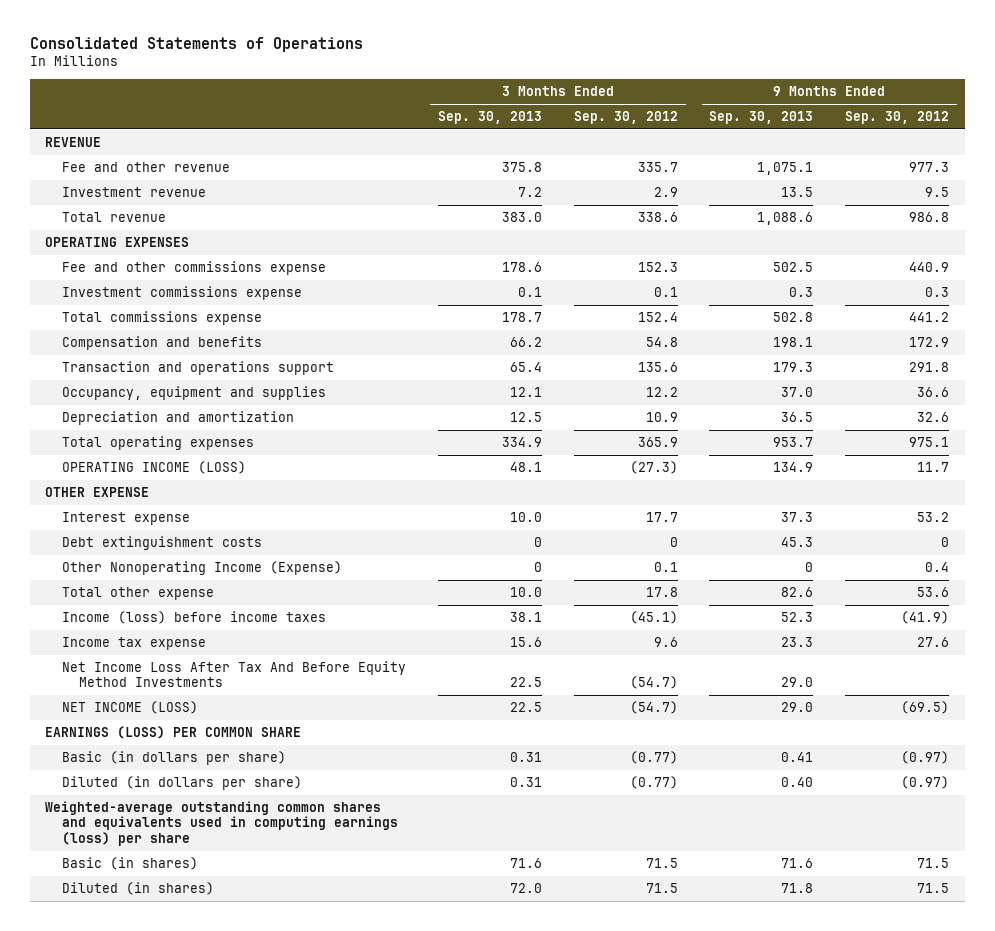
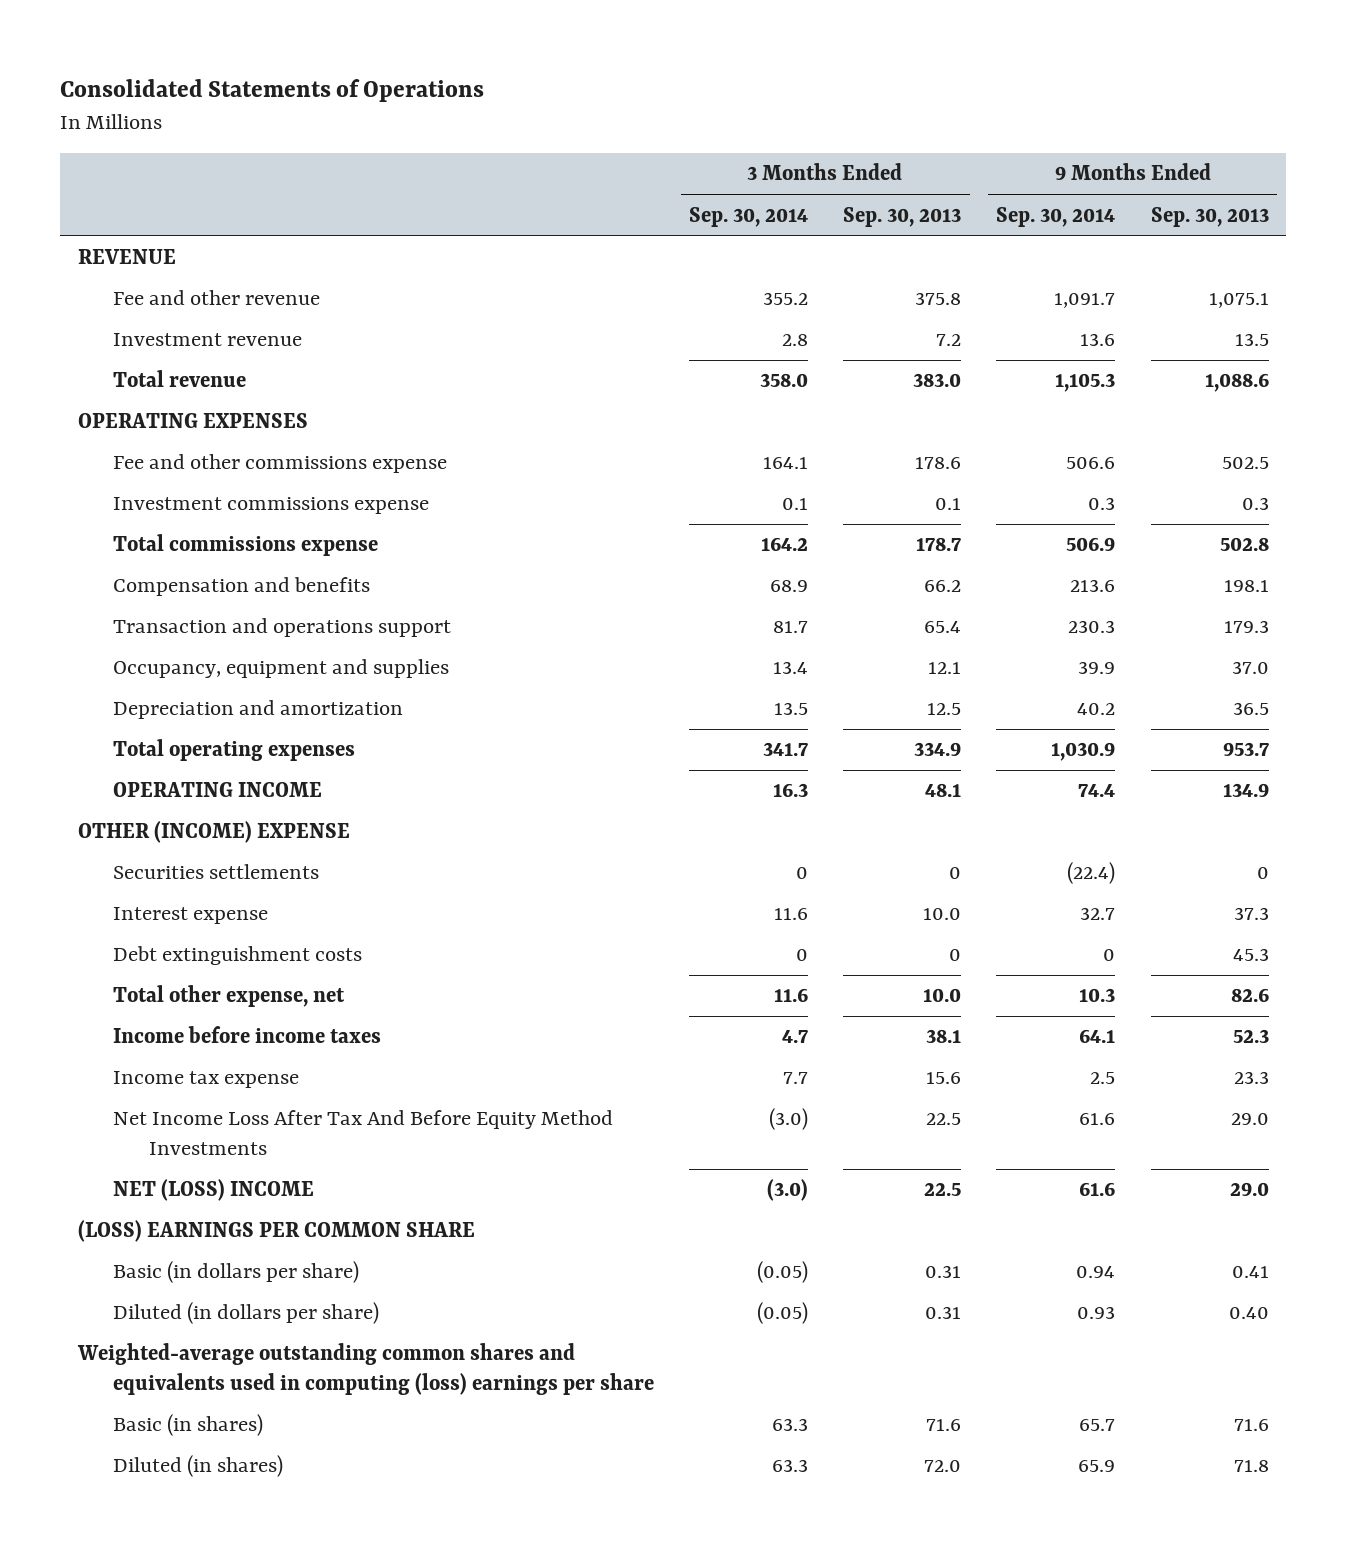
[573,111,678,125] Sep. 30, 2012 -> none
[845,111,950,125] Sep. 30, 2012 -> none
none -> [689,206,809,227] Sep. 30, 2014
none -> [996,206,1116,227] Sep. 30, 2014
[62,461,247,475] OPERATING INCOME (LOSS) -> [113,782,323,798] OPERATING INCOME
[45,487,150,498] OTHER EXPENSE -> [77,821,350,844] OTHER (INCOME) EXPENSE
none -> [113,864,320,880] Securities settlements
[62,561,343,576] Other Nonoperating Income (Expense) -> none
[62,587,215,601] Total other expense -> [113,985,346,1008] Total other expense, net
[62,611,327,625] Income (loss) before income taxes -> [113,1026,382,1044] Income before income taxes
[62,701,199,715] NET INCOME (LOSS) -> [113,1179,315,1202] NET (LOSS) INCOME
[45,726,302,740] EARNINGS (LOSS) PER COMMON SHARE -> [77,1220,475,1243] (LOSS) EARNINGS PER COMMON SHARE
[45,801,399,846] Weighted-average outstanding common shares and equivalents used in computing earnings (loss) per share -> [76,1343,655,1395] Weighted-average outstanding common shares and equivalents used in computing (loss) earnings per share

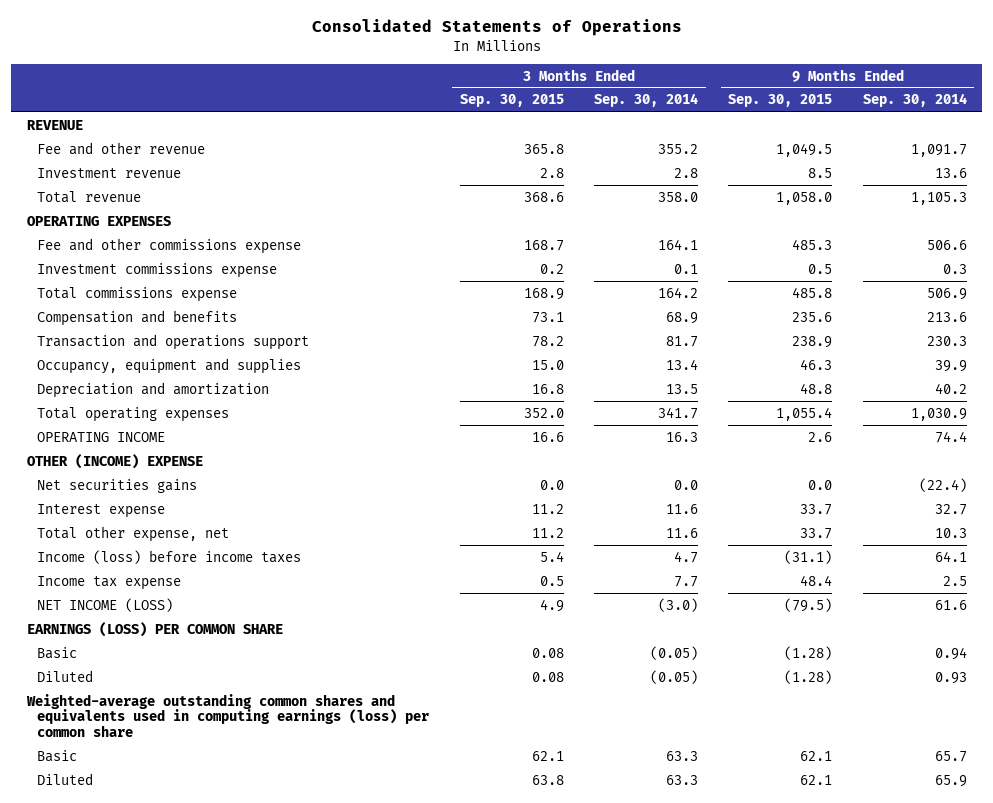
[843,206,962,227] Sep. 30, 2013 -> none
[1150,206,1269,227] Sep. 30, 2013 -> none
none -> [459,94,564,108] Sep. 30, 2015
none -> [728,94,833,108] Sep. 30, 2015
[113,864,320,880] Securities settlements -> [37,478,198,493] Net securities gains
[796,867,809,880] 0 -> [674,479,699,490] 0.0
[113,946,363,966] Debt extinguishment costs -> none
[113,1026,382,1044] Income before income taxes -> [37,549,302,564] Income (loss) before income taxes
[113,1110,614,1155] Net Income Loss After Tax And Before Equity Method Investments -> none
[113,1179,315,1202] NET (LOSS) INCOME -> [37,597,174,612] NET INCOME (LOSS)
[77,1220,475,1243] (LOSS) EARNINGS PER COMMON SHARE -> [26,621,283,637] EARNINGS (LOSS) PER COMMON SHARE
[113,1261,360,1284] Basic (in dollars per share) -> [37,646,78,659] Basic
[113,1302,380,1325] Diluted (in dollars per share) -> [37,669,94,682] Diluted
[76,1343,655,1395] Weighted-average outstanding common shares and equivalents used in computing (loss) earnings per share -> [25,693,430,737] Weighted-average outstanding common shares and equivalents used in computing earnings (loss) per common share
[113,1414,264,1437] Basic (in shares) -> [37,749,78,762] Basic
[113,1455,284,1478] Diluted (in shares) -> [37,772,94,785] Diluted

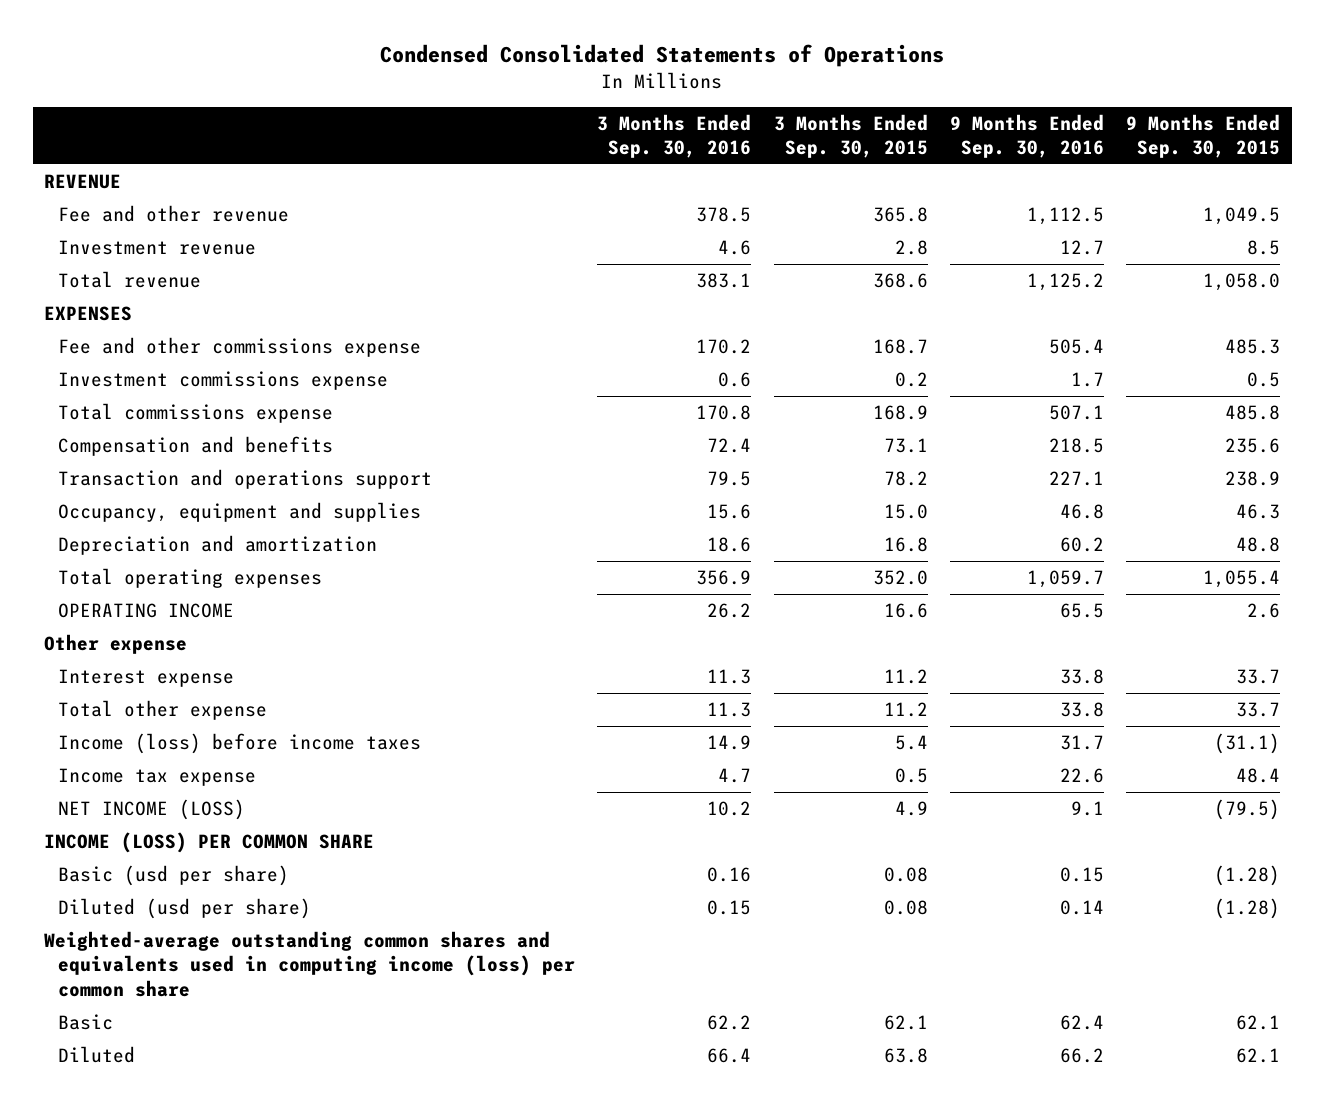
[311,19,682,37] Consolidated Statements of Operations -> [380,44,945,68] Condensed Consolidated Statements of Operations
[594,93,699,108] Sep. 30, 2014 -> none
[862,93,967,108] Sep. 30, 2014 -> none
none -> [597,113,752,159] 3 Months Ended Sep. 30, 2016
none -> [949,113,1104,159] 9 Months Ended Sep. 30, 2016
[26,215,171,226] OPERATING EXPENSES -> [44,306,133,322] EXPENSES
[37,478,198,493] Net securities gains -> none
[26,453,203,469] OTHER (INCOME) EXPENSE -> [44,634,188,655] Other expense
[37,525,230,542] Total other expense, net -> [57,700,267,721] Total other expense
[26,621,283,637] EARNINGS (LOSS) PER COMMON SHARE -> [44,832,375,854] INCOME (LOSS) PER COMMON SHARE
[37,646,78,659] Basic -> [57,865,289,887] Basic (usd per share)
[37,669,94,682] Diluted -> [57,898,311,920] Diluted (usd per share)
[25,693,430,737] Weighted-average outstanding common shares and equivalents used in computing earnings (loss) per common share -> [44,931,575,997] Weighted-average outstanding common shares and equivalents used in computing income (loss) per common share

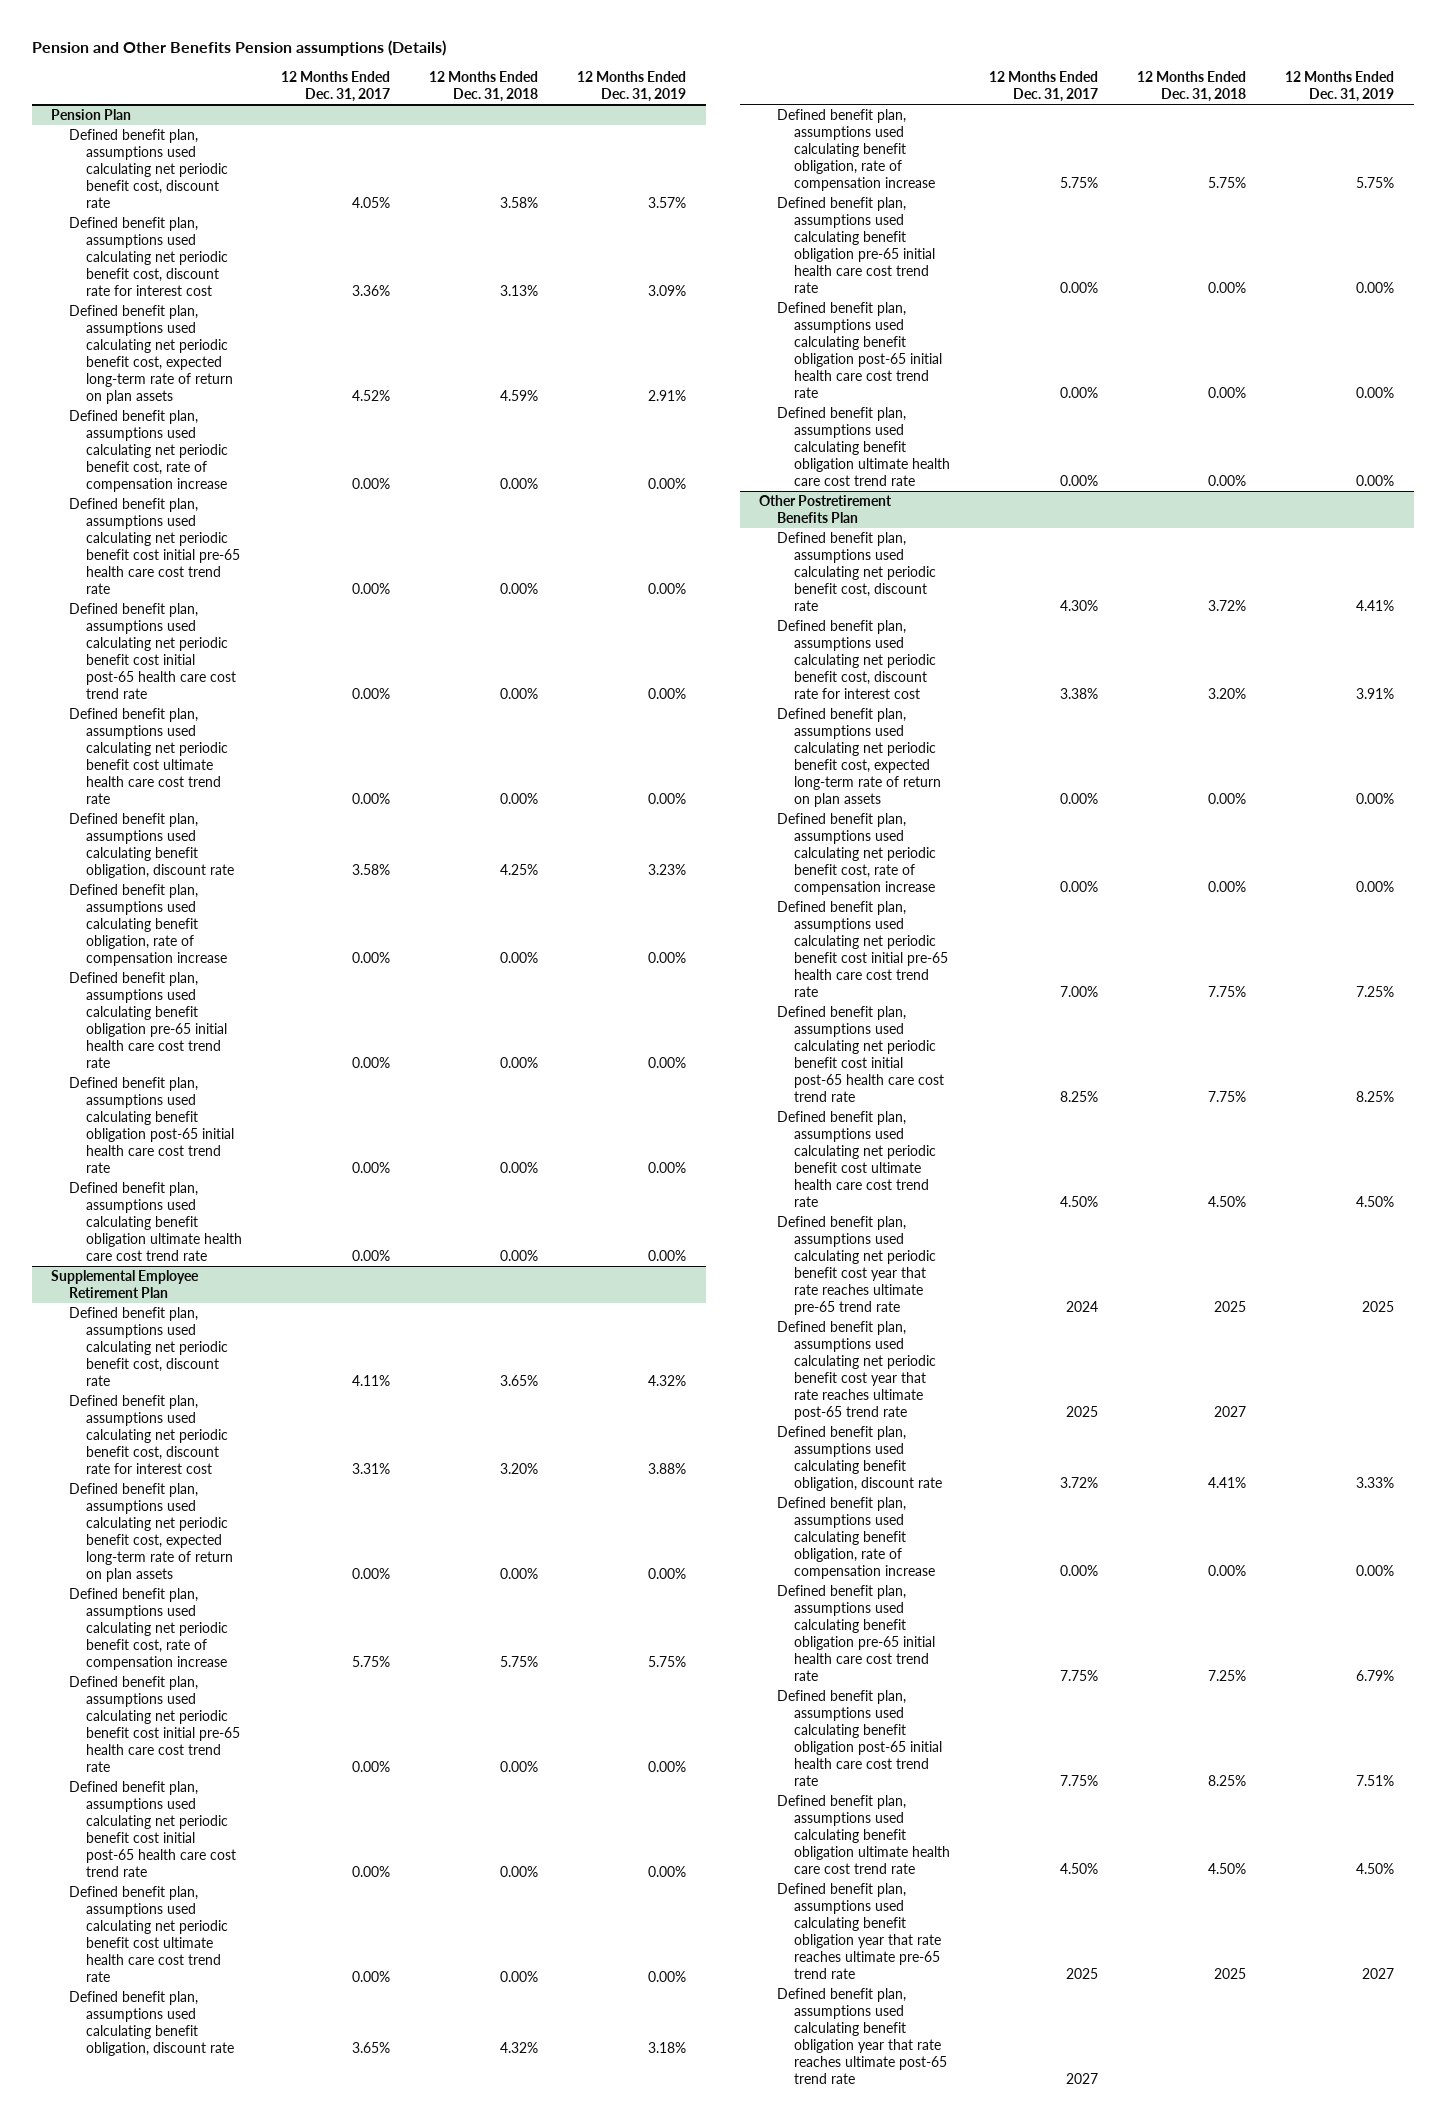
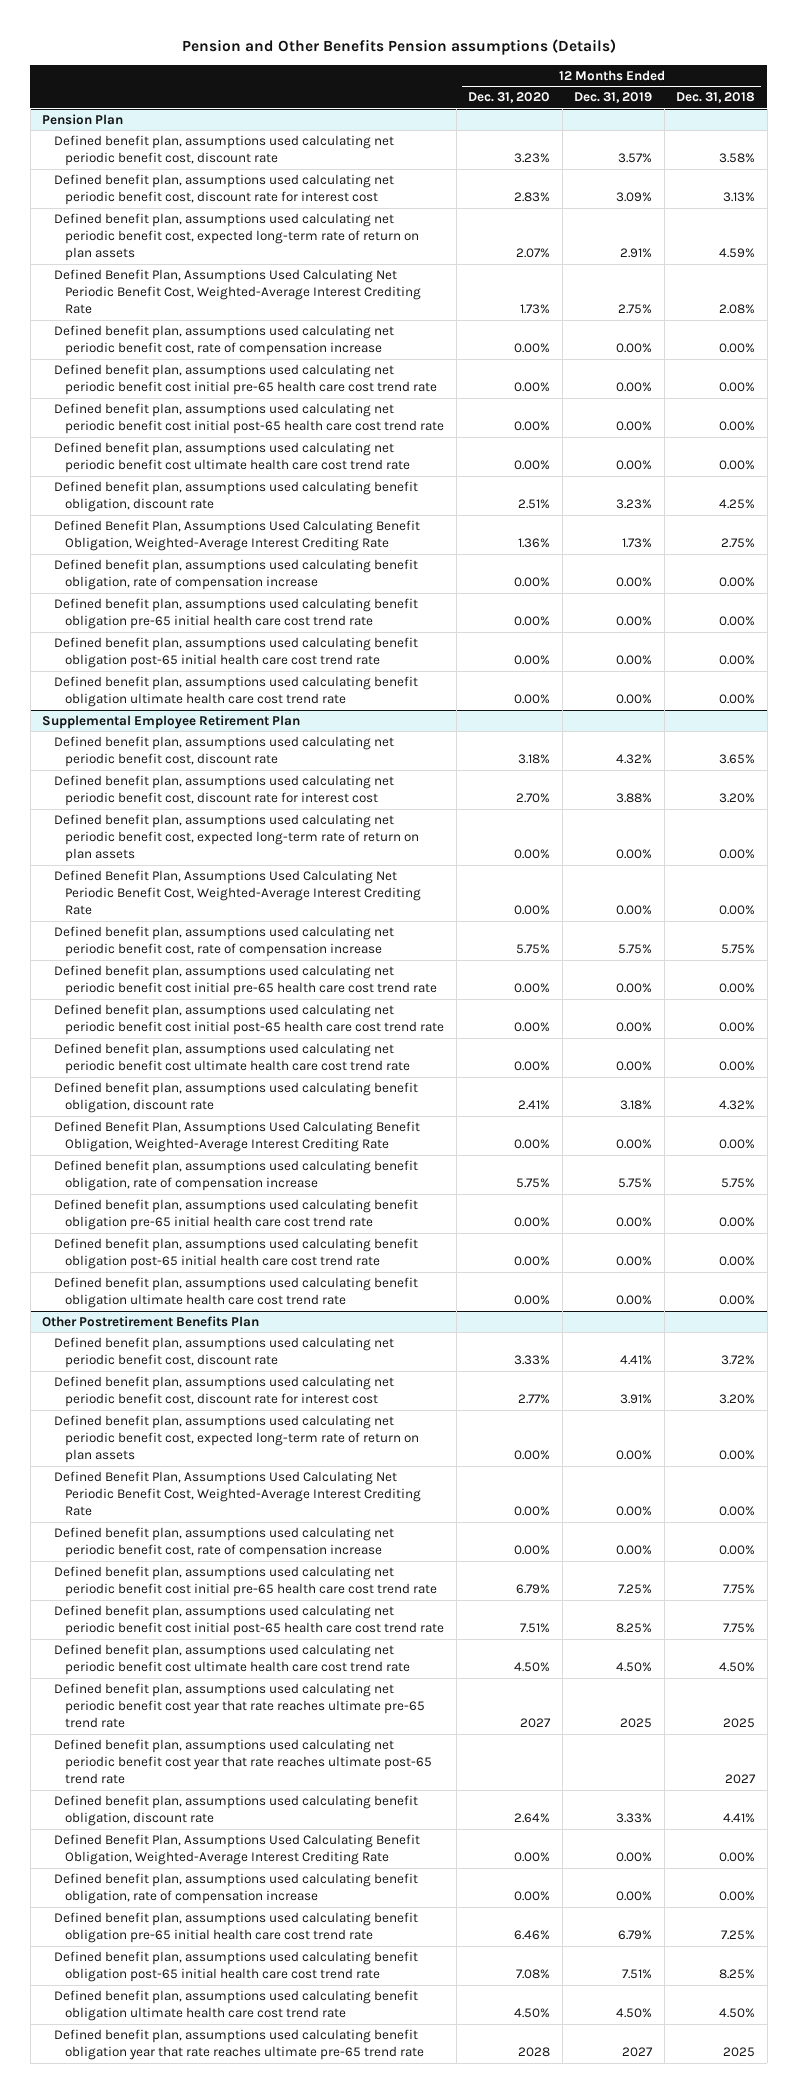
[280,70,390,102] 12 Months Ended Dec. 31, 2017 -> none
none -> [468,92,551,104] Dec. 31, 2020
none -> [53,269,422,315] Defined Benefit Plan, Assumptions Used Calculating Net Periodic Benefit Cost, Weighted-Average Interest Crediting Rate
none -> [53,520,420,552] Defined Benefit Plan, Assumptions Used Calculating Benefit Obligation, Weighted-Average Interest Crediting Rate
none -> [53,870,422,916] Defined Benefit Plan, Assumptions Used Calculating Net Periodic Benefit Cost, Weighted-Average Interest Crediting Rate
none -> [53,1121,420,1153] Defined Benefit Plan, Assumptions Used Calculating Benefit Obligation, Weighted-Average Interest Crediting Rate
none -> [53,1471,422,1517] Defined Benefit Plan, Assumptions Used Calculating Net Periodic Benefit Cost, Weighted-Average Interest Crediting Rate
none -> [53,1834,420,1866] Defined Benefit Plan, Assumptions Used Calculating Benefit Obligation, Weighted-Average Interest Crediting Rate
[776,1988,947,2085] Defined benefit plan, assumptions used calculating benefit obligation year that rate reaches ultimate post-65 trend rate -> none

